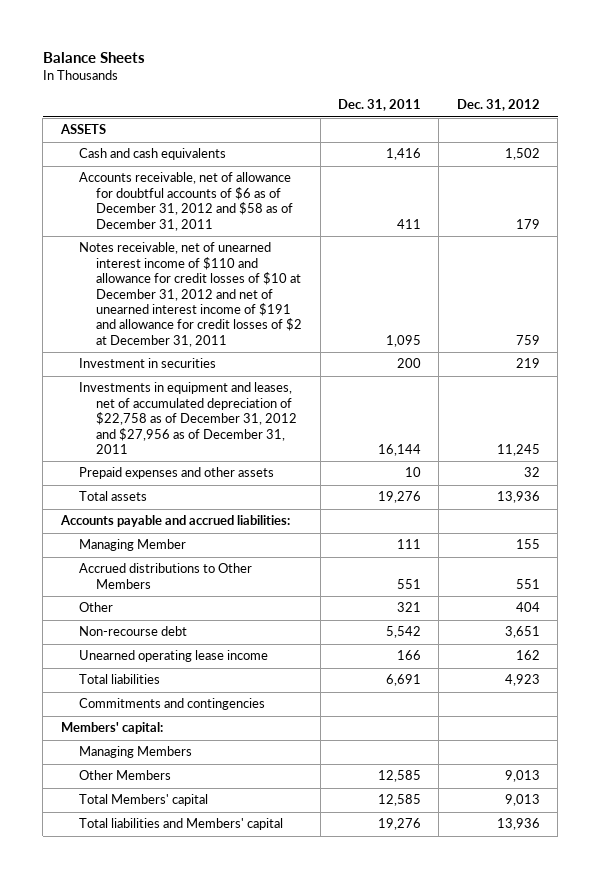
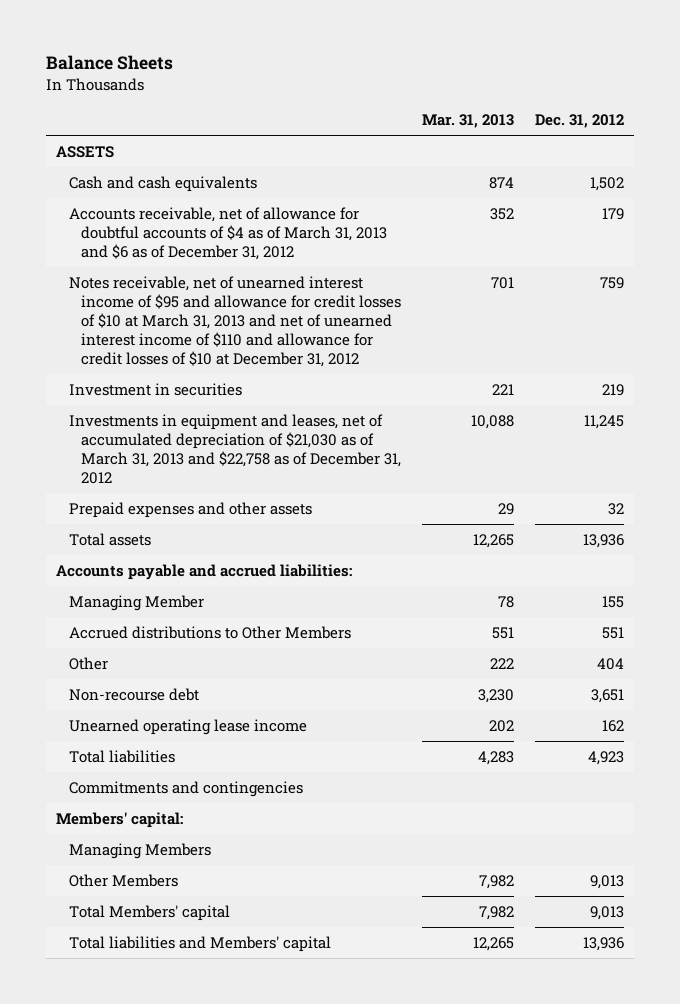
[338,99,422,112] Dec. 31, 2011 -> none
none -> [421,114,514,129] Mar. 31, 2013
[78,172,294,231] Accounts receivable, net of allowance for doubtful accounts of $6 as of December 31, 2012 and $58 as of December 31, 2011 -> [68,206,387,260] Accounts receivable, net of allowance for doubtful accounts of $4 as of March 31, 2013 and $6 as of December 31, 2012
[78,242,303,347] Notes receivable, net of unearned interest income of $110 and allowance for credit losses of $10 at December 31, 2012 and net of unearned interest income of $191 and allowance for credit losses of $2 at December 31, 2011 -> [68,275,401,367] Notes receivable, net of unearned interest income of $95 and allowance for credit losses of $10 at March 31, 2013 and net of unearned interest income of $110 and allowance for credit losses of $10 at December 31, 2012
[78,382,298,454] Investments in equipment and leases, net of accumulated depreciation of $22,758 as of December 31, 2012 and $27,956 as of December 31, 2011 -> [68,413,401,484] Investments in equipment and leases, net of accumulated depreciation of $21,030 as of March 31, 2013 and $22,758 as of December 31, 2012

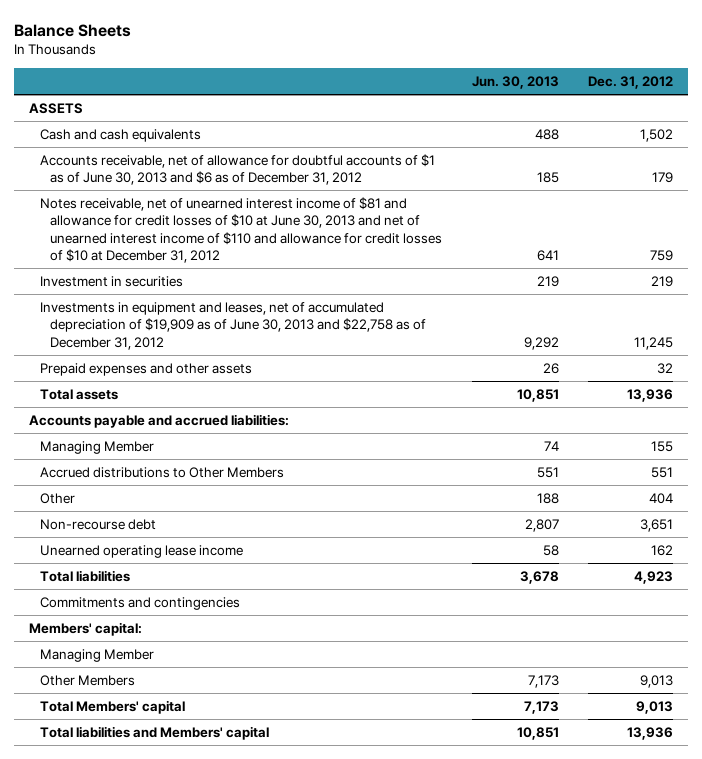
[421,114,514,129] Mar. 31, 2013 -> none
none -> [471,75,559,89] Jun. 30, 2013
[68,206,387,260] Accounts receivable, net of allowance for doubtful accounts of $4 as of March 31, 2013 and $6 as of December 31, 2012 -> [39,153,435,186] Accounts receivable, net of allowance for doubtful accounts of $1 as of June 30, 2013 and $6 as of December 31, 2012
[68,275,401,367] Notes receivable, net of unearned interest income of $95 and allowance for credit losses of $10 at March 31, 2013 and net of unearned interest income of $110 and allowance for credit losses of $10 at December 31, 2012 -> [39,196,443,264] Notes receivable, net of unearned interest income of $81 and allowance for credit losses of $10 at June 30, 2013 and net of unearned interest income of $110 and allowance for credit losses of $10 at December 31, 2012
[68,413,401,484] Investments in equipment and leases, net of accumulated depreciation of $21,030 as of March 31, 2013 and $22,758 as of December 31, 2012 -> [39,301,427,350] Investments in equipment and leases, net of accumulated depreciation of $19,909 as of June 30, 2013 and $22,758 as of December 31, 2012
[68,842,211,859] Managing Members -> [39,648,154,662] Managing Member

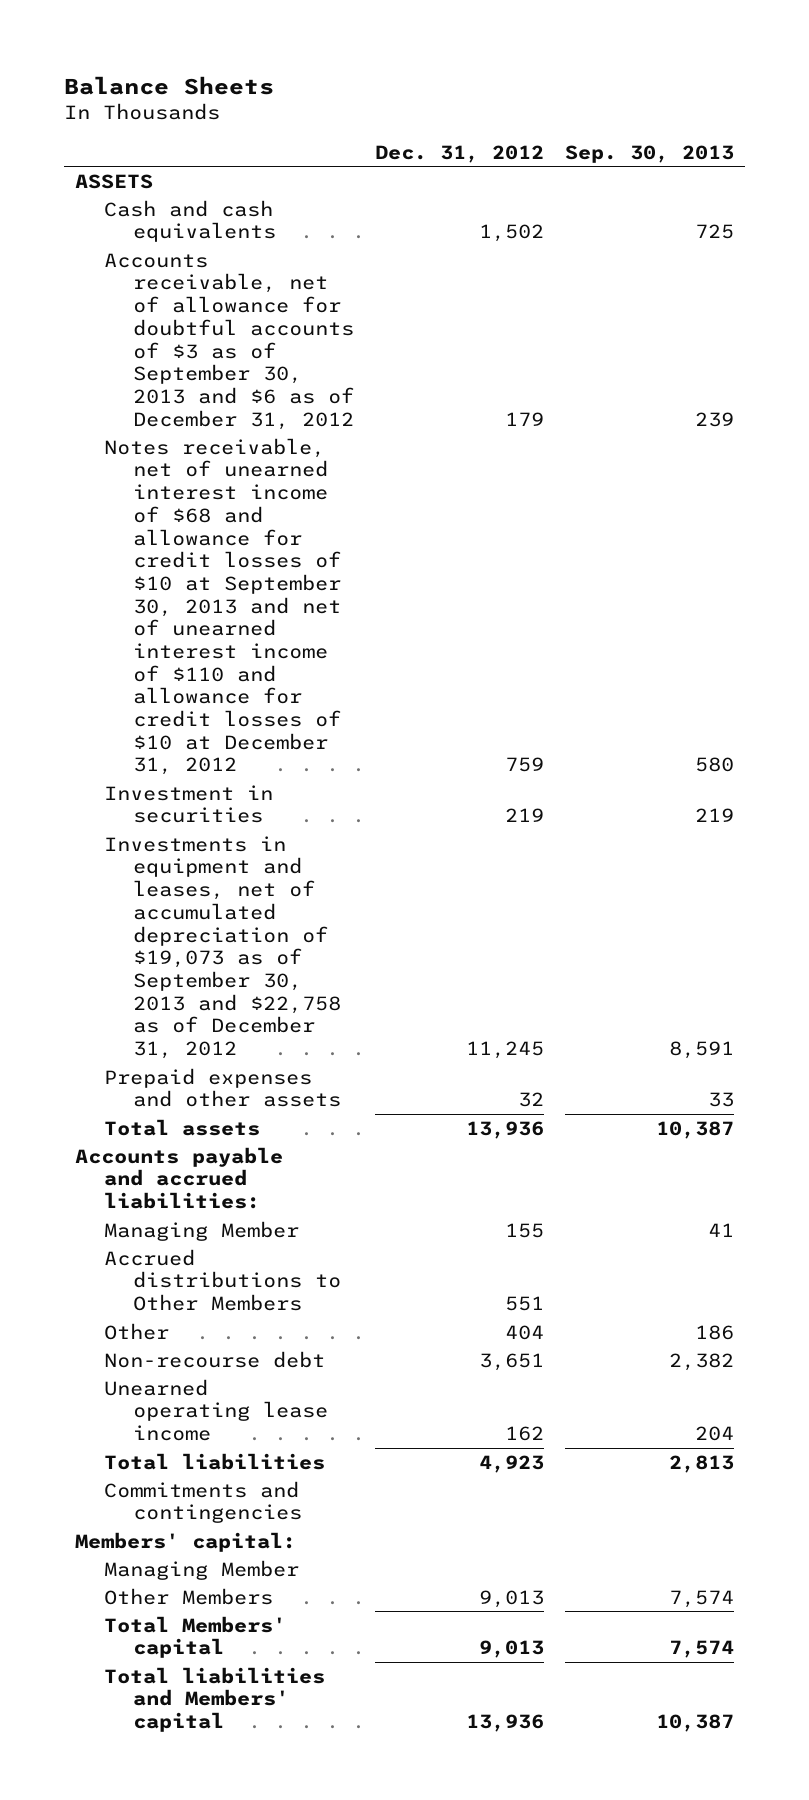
[471,75,559,89] Jun. 30, 2013 -> none
none -> [565,144,735,163] Sep. 30, 2013
[39,153,435,186] Accounts receivable, net of allowance for doubtful accounts of $1 as of June 30, 2013 and $6 as of December 31, 2012 -> [104,252,355,430] Accounts receivable, net of allowance for doubtful accounts of $3 as of September 30, 2013 and $6 as of December 31, 2012
[39,196,443,264] Notes receivable, net of unearned interest income of $81 and allowance for credit losses of $10 at June 30, 2013 and net of unearned interest income of $110 and allowance for credit losses of $10 at December 31, 2012 -> [104,437,342,776] Notes receivable, net of unearned interest income of $68 and allowance for credit losses of $10 at September 30, 2013 and net of unearned interest income of $110 and allowance for credit losses of $10 at December 31, 2012
[39,301,427,350] Investments in equipment and leases, net of accumulated depreciation of $19,909 as of June 30, 2013 and $22,758 as of December 31, 2012 -> [104,835,342,1059] Investments in equipment and leases, net of accumulated depreciation of $19,073 as of September 30, 2013 and $22,758 as of December 31, 2012

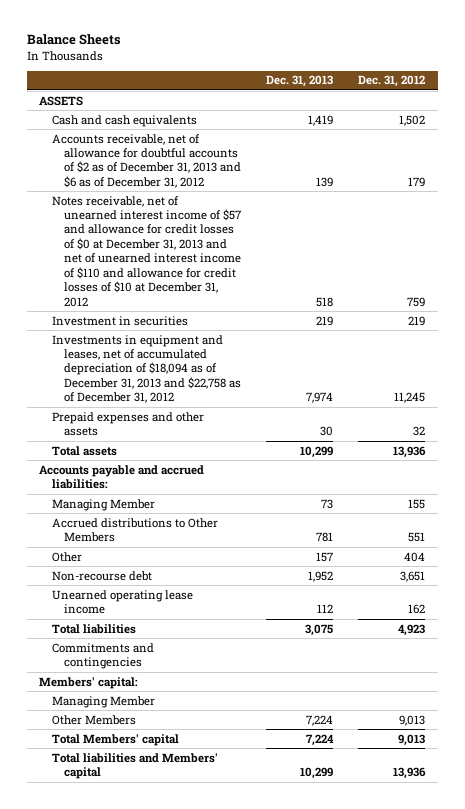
[565,144,735,163] Sep. 30, 2013 -> none
none -> [266,75,334,88] Dec. 31, 2013
[104,252,355,430] Accounts receivable, net of allowance for doubtful accounts of $3 as of September 30, 2013 and $6 as of December 31, 2012 -> [51,133,242,188] Accounts receivable, net of allowance for doubtful accounts of $2 as of December 31, 2013 and $6 as of December 31, 2012
[104,437,342,776] Notes receivable, net of unearned interest income of $68 and allowance for credit losses of $10 at September 30, 2013 and net of unearned interest income of $110 and allowance for credit losses of $10 at December 31, 2012 -> [51,195,242,307] Notes receivable, net of unearned interest income of $57 and allowance for credit losses of $0 at December 31, 2013 and net of unearned interest income of $110 and allowance for credit losses of $10 at December 31, 2012
[104,835,342,1059] Investments in equipment and leases, net of accumulated depreciation of $19,073 as of September 30, 2013 and $22,758 as of December 31, 2012 -> [51,334,242,404] Investments in equipment and leases, net of accumulated depreciation of $18,094 as of December 31, 2013 and $22,758 as of December 31, 2012

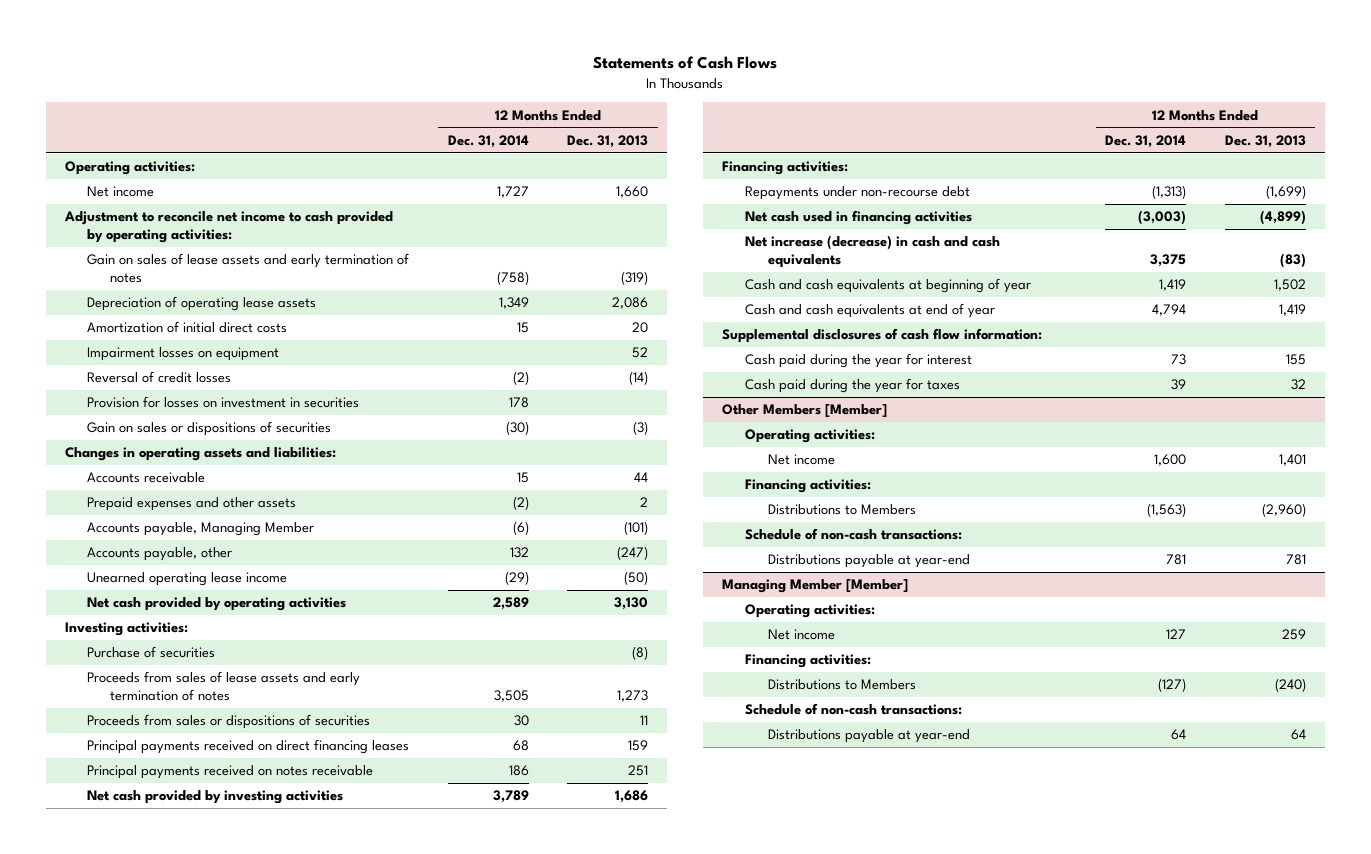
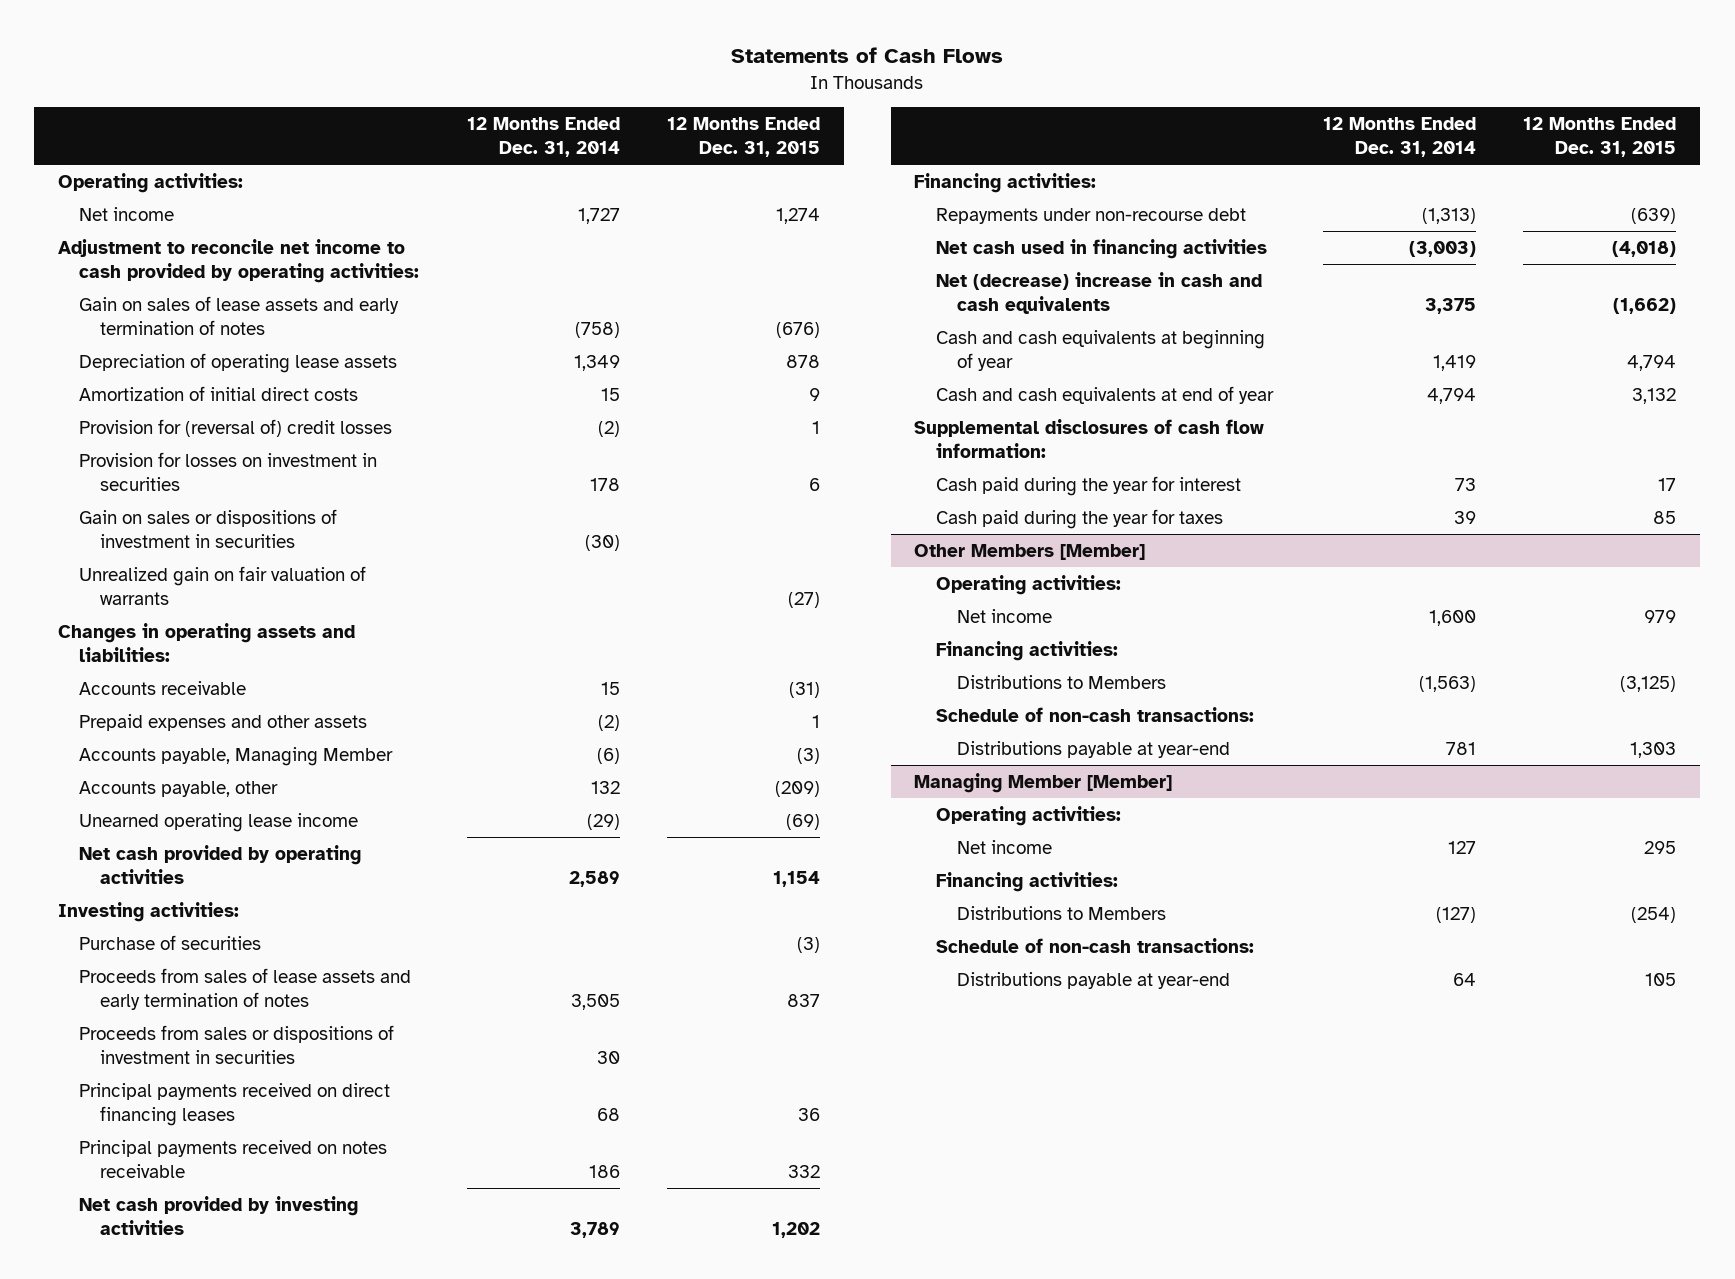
[567,135,649,149] Dec. 31, 2013 -> none
none -> [667,117,821,158] 12 Months Ended Dec. 31, 2015
[87,347,280,362] Impairment losses on equipment -> none
[87,371,232,384] Reversal of credit losses -> [79,418,393,437] Provision for (reversal of) credit losses
[87,421,332,437] Gain on sales or dispositions of securities -> [79,508,338,548] Gain on sales or dispositions of investment in securities
none -> [79,565,367,605] Unrealized gain on fair valuation of warrants
[87,714,371,730] Proceeds from sales or dispositions of securities -> [79,1024,395,1064] Proceeds from sales or dispositions of investment in securities
[745,235,1001,269] Net increase (decrease) in cash and cash equivalents -> [935,271,1262,314] Net (decrease) increase in cash and cash equivalents

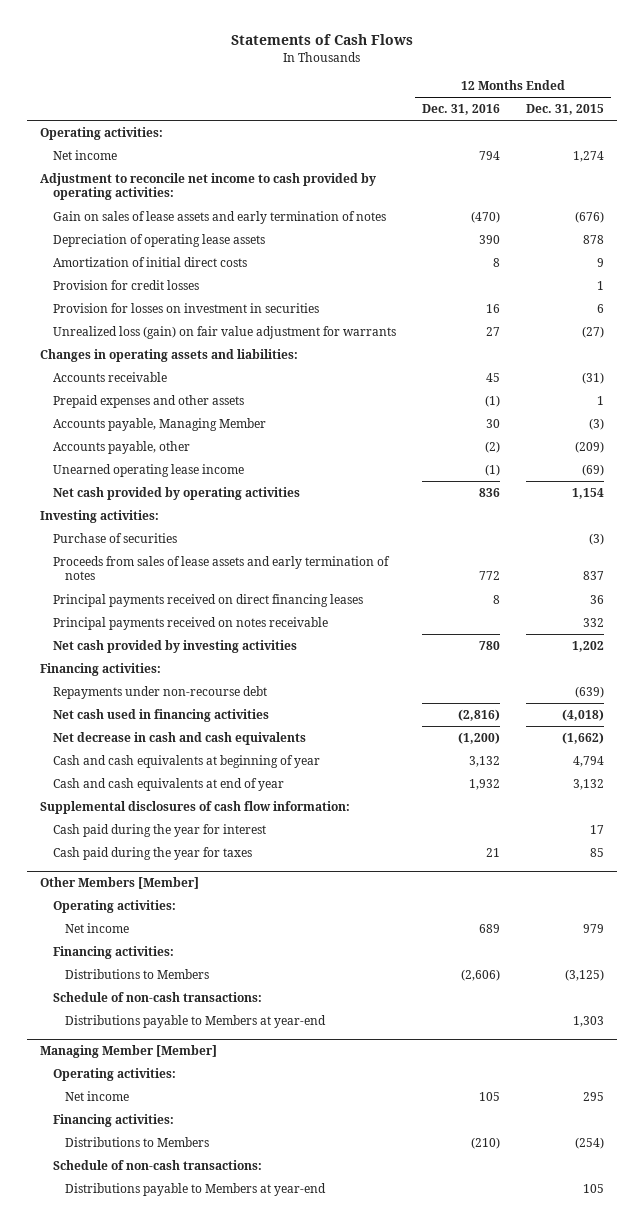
[466,117,620,158] 12 Months Ended Dec. 31, 2014 -> none
none -> [421,104,500,116] Dec. 31, 2016
[79,418,393,437] Provision for (reversal of) credit losses -> [52,280,199,291] Provision for credit losses
[79,508,338,548] Gain on sales or dispositions of investment in securities -> none
[79,565,367,605] Unrealized gain on fair valuation of warrants -> [52,326,396,340] Unrealized loss (gain) on fair value adjustment for warrants
[79,1024,395,1064] Proceeds from sales or dispositions of investment in securities -> none
[935,271,1262,314] Net (decrease) increase in cash and cash equivalents -> [52,732,306,746] Net decrease in cash and cash equivalents
[956,740,1230,758] Distributions payable at year-end -> [65,1015,327,1029] Distributions payable to Members at year-end
[956,971,1230,989] Distributions payable at year-end -> [65,1183,327,1197] Distributions payable to Members at year-end

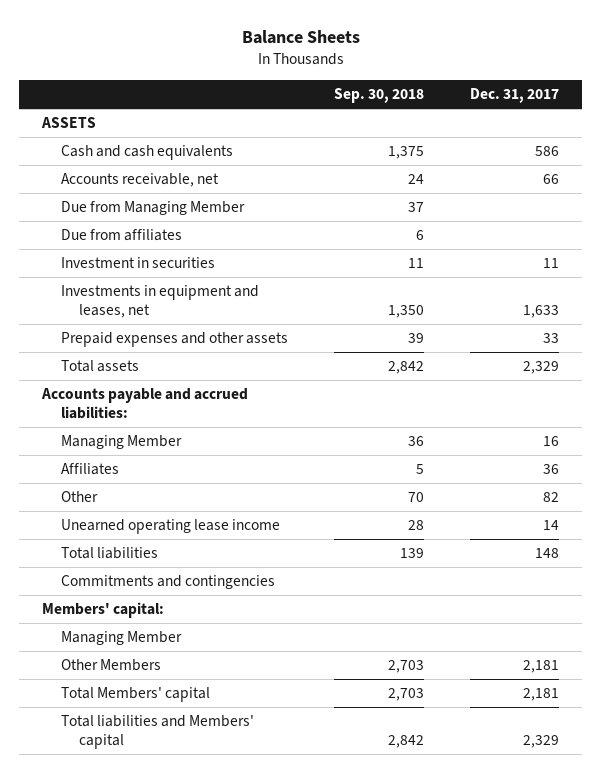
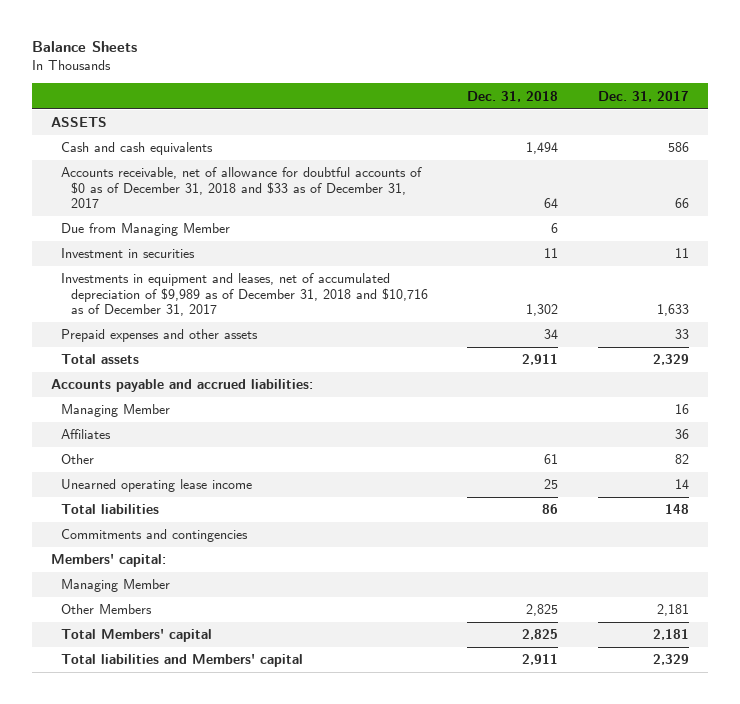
[333,88,424,104] Sep. 30, 2018 -> none
none -> [467,90,559,102] Dec. 31, 2018
[60,173,219,188] Accounts receivable, net -> none
none -> [61,167,423,209] Accounts receivable, net of allowance for doubtful accounts of $0 as of December 31, 2018 and $33 as of December 31, 2017
[60,229,182,242] Due from affiliates -> none
[60,285,259,319] Investments in equipment and leases, net -> [61,273,429,317] Investments in equipment and leases, net of accumulated depreciation of $9,989 as of December 31, 2018 and $10,716 as of December 31, 2017

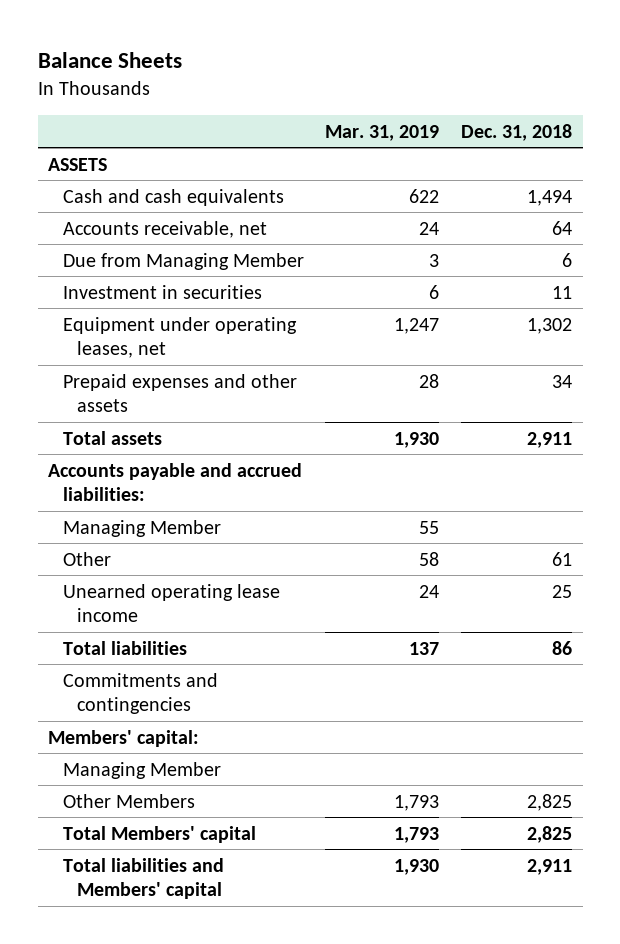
[597,90,689,102] Dec. 31, 2017 -> none
none -> [325,124,440,141] Mar. 31, 2019
[61,167,423,209] Accounts receivable, net of allowance for doubtful accounts of $0 as of December 31, 2018 and $33 as of December 31, 2017 -> [62,220,267,238] Accounts receivable, net
[61,273,429,317] Investments in equipment and leases, net of accumulated depreciation of $9,989 as of December 31, 2018 and $10,716 as of December 31, 2017 -> [62,316,297,358] Equipment under operating leases, net
[61,429,112,440] Affiliates -> none

